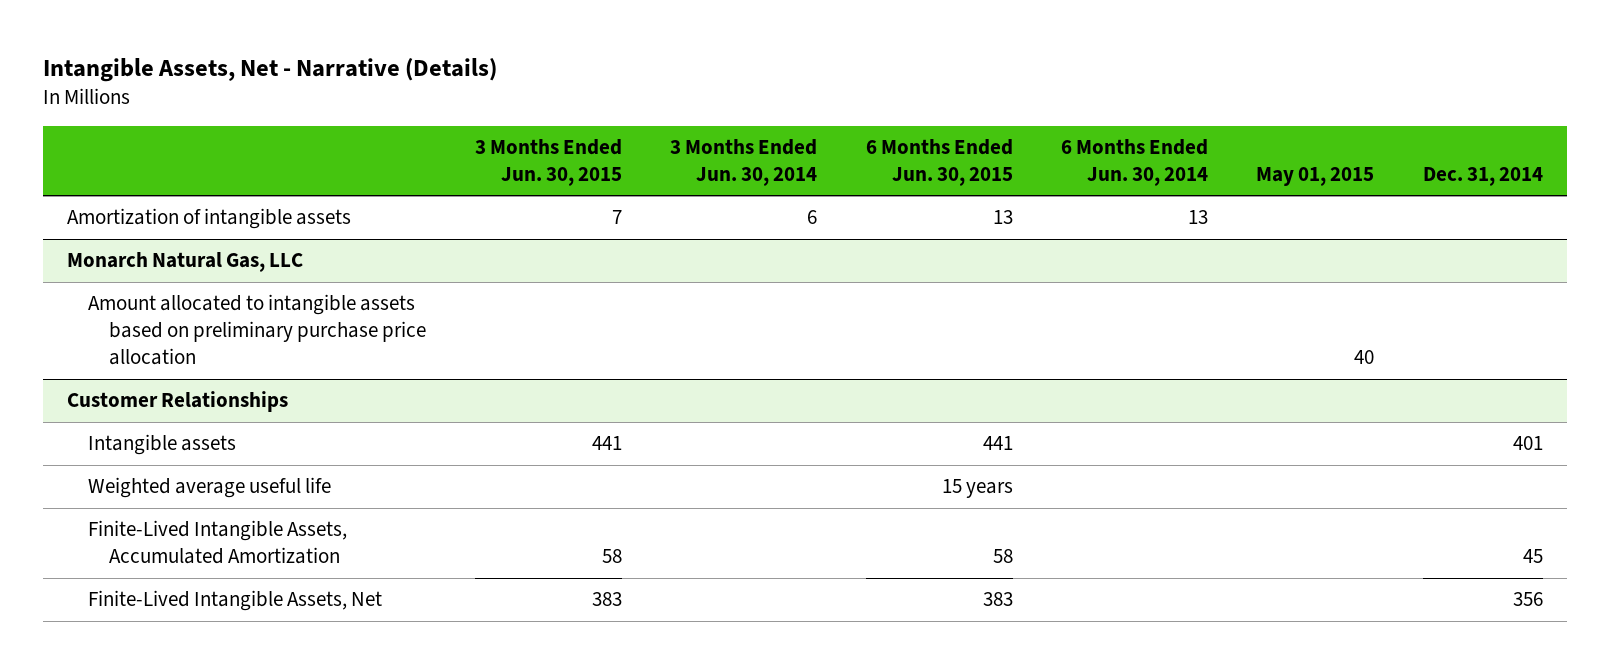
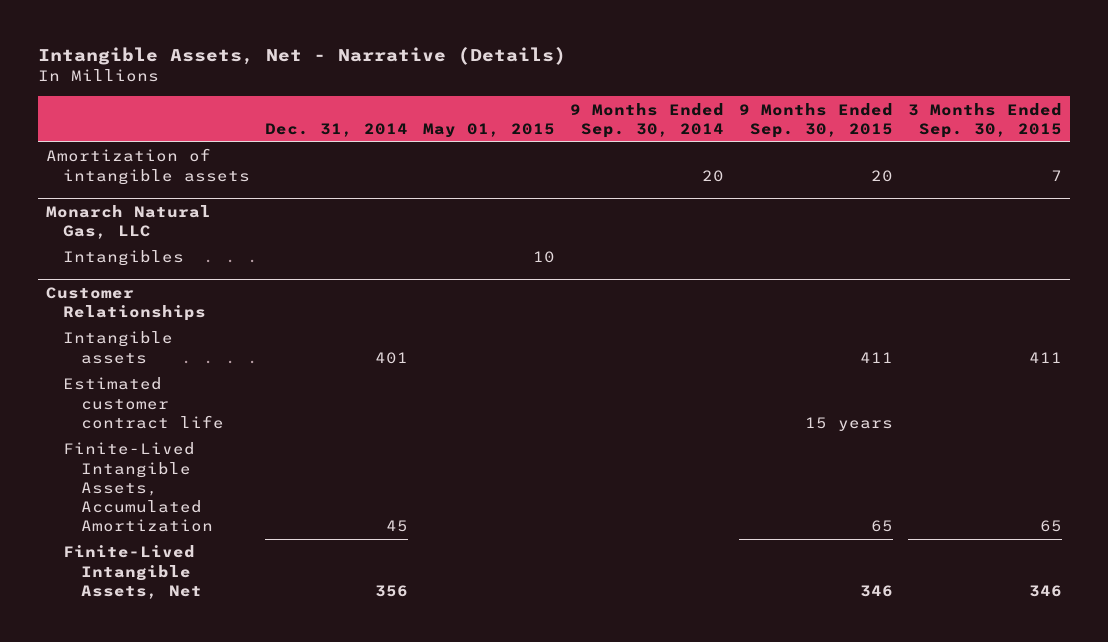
[474,138,622,186] 3 Months Ended Jun. 30, 2015 -> none
[670,138,818,186] 3 Months Ended Jun. 30, 2014 -> none
[865,138,1013,186] 6 Months Ended Jun. 30, 2015 -> none
[1060,138,1208,186] 6 Months Ended Jun. 30, 2014 -> none
none -> [570,102,725,138] 9 Months Ended Sep. 30, 2014
none -> [739,102,894,138] 9 Months Ended Sep. 30, 2015
none -> [908,102,1063,138] 3 Months Ended Sep. 30, 2015
[88,294,427,366] Amount allocated to intangible assets based on preliminary purchase price allocation -> none
none -> [63,250,185,267] Intangibles
[88,477,332,499] Weighted average useful life -> [63,377,224,429] Estimated customer contract life

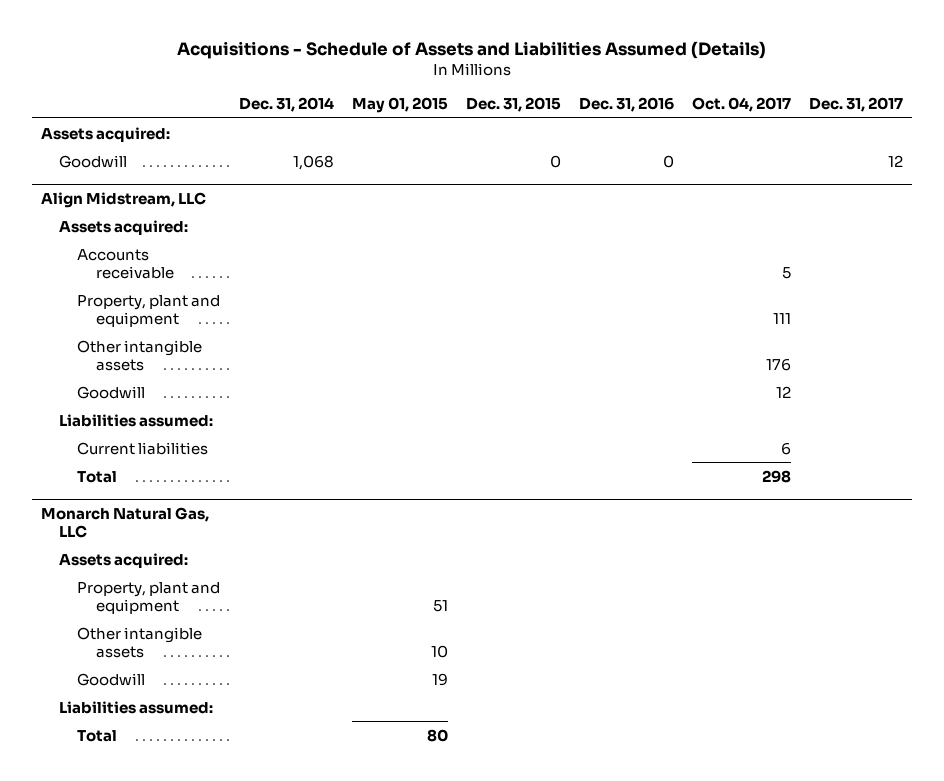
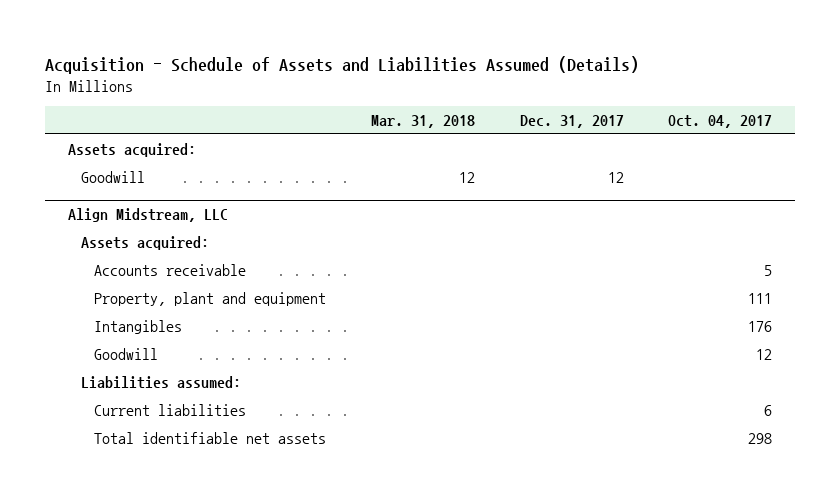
[177,40,767,59] Acquisitions - Schedule of Assets and Liabilities Assumed (Details) -> [45,55,640,74] Acquisition - Schedule of Assets and Liabilities Assumed (Details)
[238,96,334,112] Dec. 31, 2014 -> none
[351,96,448,113] May 01, 2015 -> none
[465,96,561,112] Dec. 31, 2015 -> none
[579,96,675,112] Dec. 31, 2016 -> none
none -> [370,114,475,128] Mar. 31, 2018
[77,339,203,371] Other intangible assets -> [94,319,183,334] Intangibles
[40,506,209,538] Monarch Natural Gas, LLC -> none
[59,552,189,568] Assets acquired: -> none
[77,581,221,614] Property, plant and equipment -> none
[77,626,203,658] Other intangible assets -> none
[77,672,146,686] Goodwill -> none
[59,700,214,714] Liabilities assumed: -> none
[77,729,118,742] Total -> none
[77,470,118,483] Total -> [94,431,327,444] Total identifiable net assets

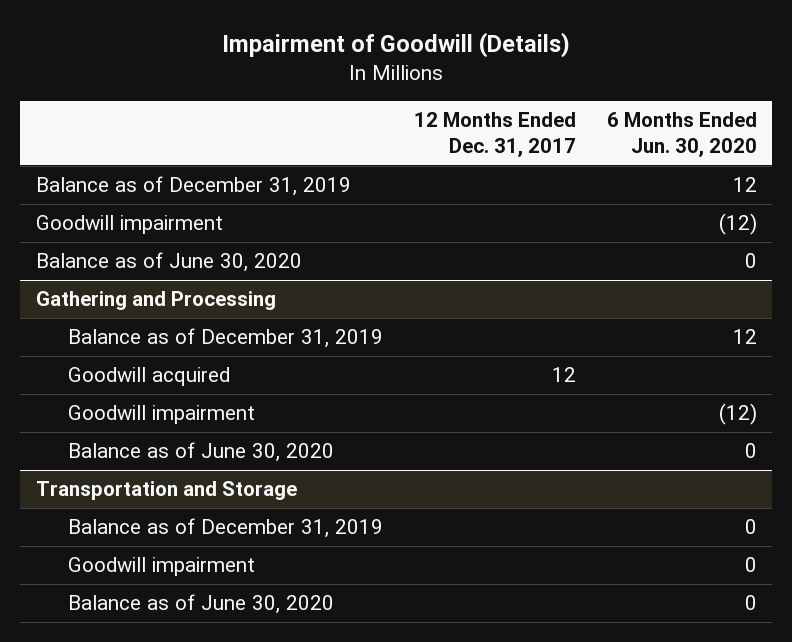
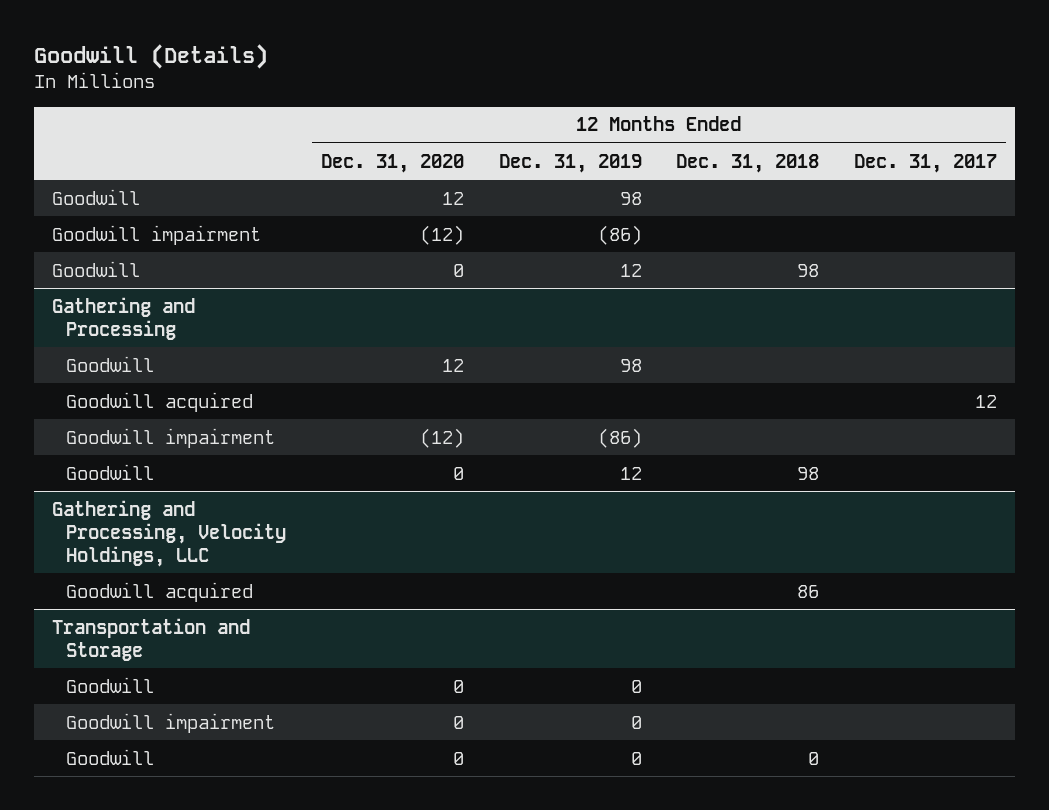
[222,32,571,59] Impairment of Goodwill (Details) -> [34,44,269,70] Goodwill (Details)
[606,111,757,157] 6 Months Ended Jun. 30, 2020 -> none
none -> [320,153,464,173] Dec. 31, 2020
none -> [498,153,642,173] Dec. 31, 2019
none -> [676,153,820,173] Dec. 31, 2018
[35,176,351,197] Balance as of December 31, 2019 -> [51,188,140,205] Goodwill
[35,252,302,273] Balance as of June 30, 2020 -> [51,260,140,277] Goodwill
[68,328,384,349] Balance as of December 31, 2019 -> [66,355,155,372] Goodwill
[68,442,335,463] Balance as of June 30, 2020 -> [66,463,155,480] Goodwill
none -> [51,499,287,567] Gathering and Processing, Velocity Holdings, LLC
none -> [66,581,254,602] Goodwill acquired
[68,518,384,539] Balance as of December 31, 2019 -> [66,676,155,693] Goodwill
[68,594,335,615] Balance as of June 30, 2020 -> [66,748,155,765] Goodwill

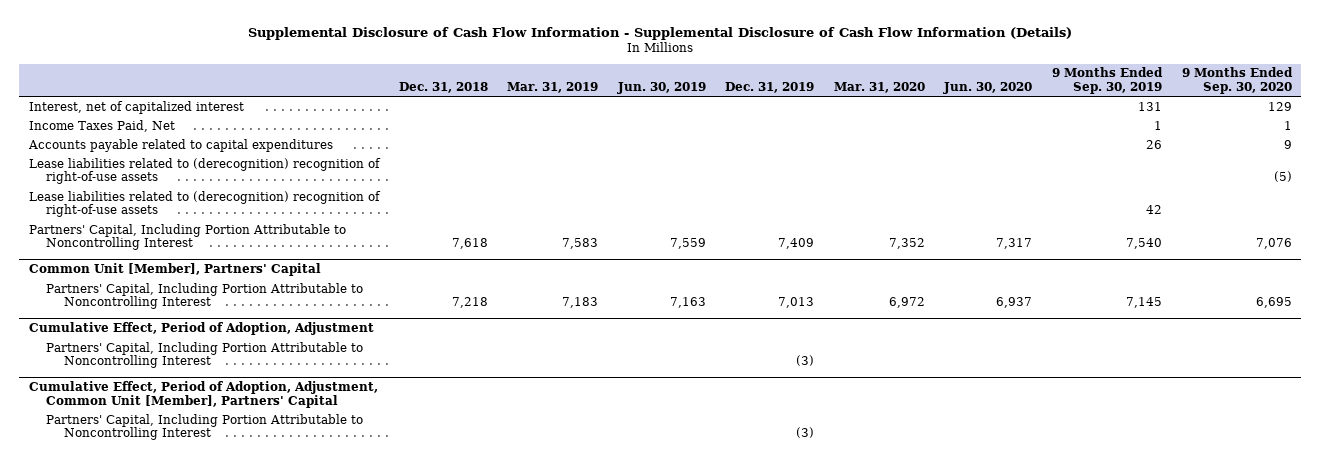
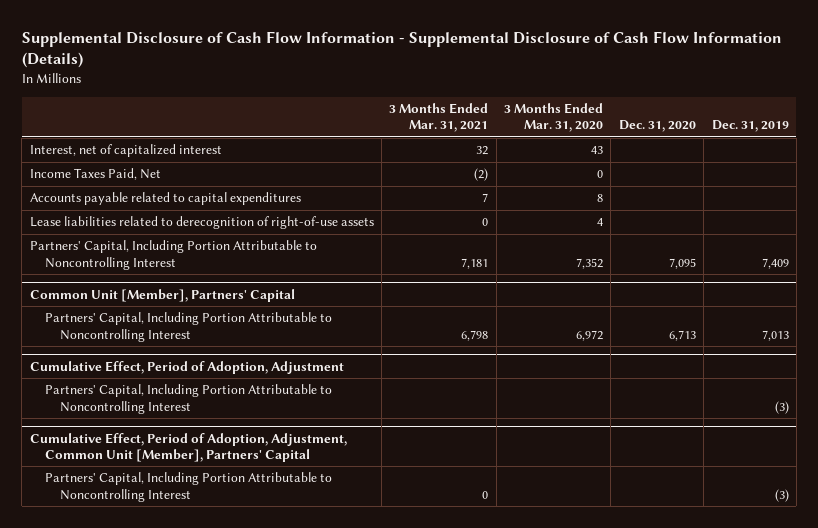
[398,82,488,94] Dec. 31, 2018 -> none
[507,82,599,94] Mar. 31, 2019 -> none
[616,82,706,95] Jun. 30, 2019 -> none
[833,82,925,94] Mar. 31, 2020 -> none
[943,82,1033,95] Jun. 30, 2020 -> none
[1052,67,1164,95] 9 Months Ended Sep. 30, 2019 -> none
[1181,67,1293,95] 9 Months Ended Sep. 30, 2020 -> none
none -> [389,103,489,133] 3 Months Ended Mar. 31, 2021
none -> [504,103,604,133] 3 Months Ended Mar. 31, 2020
none -> [618,120,696,133] Dec. 31, 2020
[28,190,381,218] Lease liabilities related to (derecognition) recognition of right-of-use assets -> none
[28,157,381,185] Lease liabilities related to (derecognition) recognition of right-of-use assets -> [29,216,374,230] Lease liabilities related to derecognition of right-of-use assets

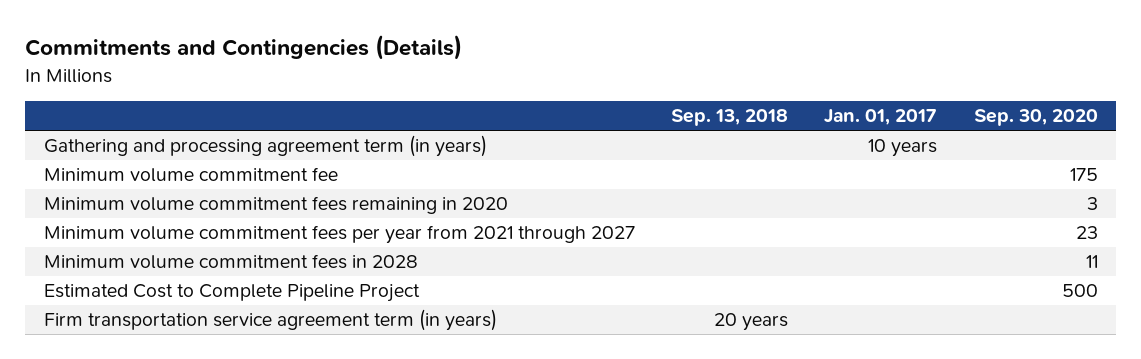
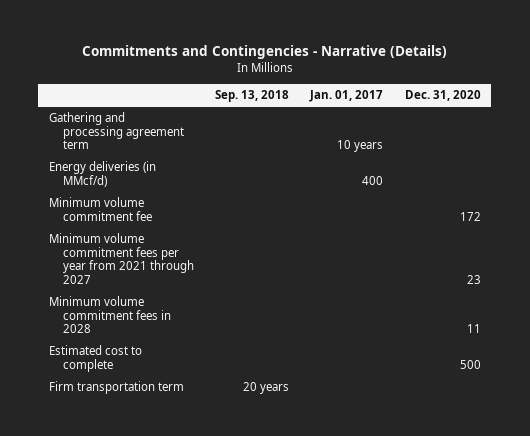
[25,35,463,61] Commitments and Contingencies (Details) -> [81,45,447,60] Commitments and Contingencies - Narrative (Details)
[973,109,1098,127] Sep. 30, 2020 -> none
none -> [404,90,481,102] Dec. 31, 2020
[43,135,487,158] Gathering and processing agreement term (in years) -> [48,112,185,150] Gathering and processing agreement term
none -> [48,161,156,187] Energy deliveries (in MMcf/d)
[43,196,508,215] Minimum volume commitment fees remaining in 2020 -> none
[43,284,420,303] Estimated Cost to Complete Pipeline Project -> [48,345,142,372] Estimated cost to complete
[43,309,497,332] Firm transportation service agreement term (in years) -> [48,381,184,395] Firm transportation term

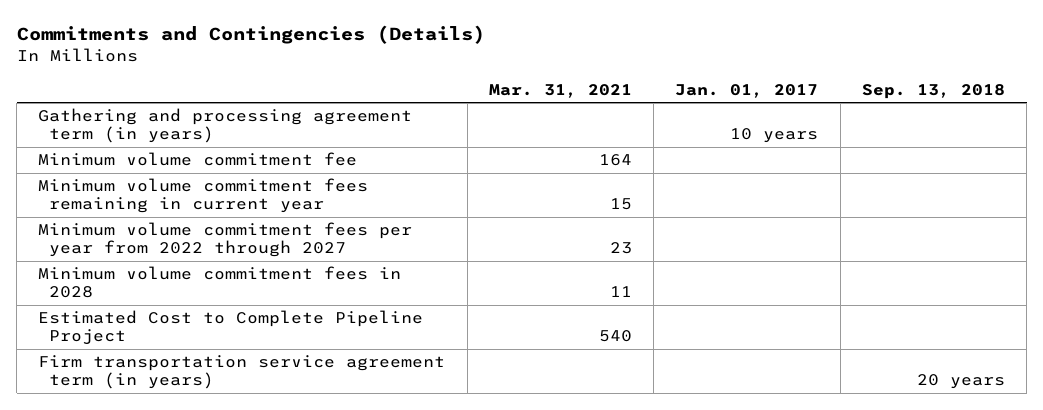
[81,45,447,60] Commitments and Contingencies - Narrative (Details) -> [16,25,485,45] Commitments and Contingencies (Details)
[404,90,481,102] Dec. 31, 2020 -> none
none -> [488,83,632,98] Mar. 31, 2021
[48,161,156,187] Energy deliveries (in MMcf/d) -> none
[48,112,185,150] Gathering and processing agreement term -> [38,108,413,144] Gathering and processing agreement term (in years)
none -> [38,178,369,214] Minimum volume commitment fees remaining in current year
[48,233,195,284] Minimum volume commitment fees per year from 2021 through 2027 -> [38,222,413,258] Minimum volume commitment fees per year from 2022 through 2027
[48,345,142,372] Estimated cost to complete -> [38,310,424,346] Estimated Cost to Complete Pipeline Project
[48,381,184,395] Firm transportation term -> [38,355,446,390] Firm transportation service agreement term (in years)

